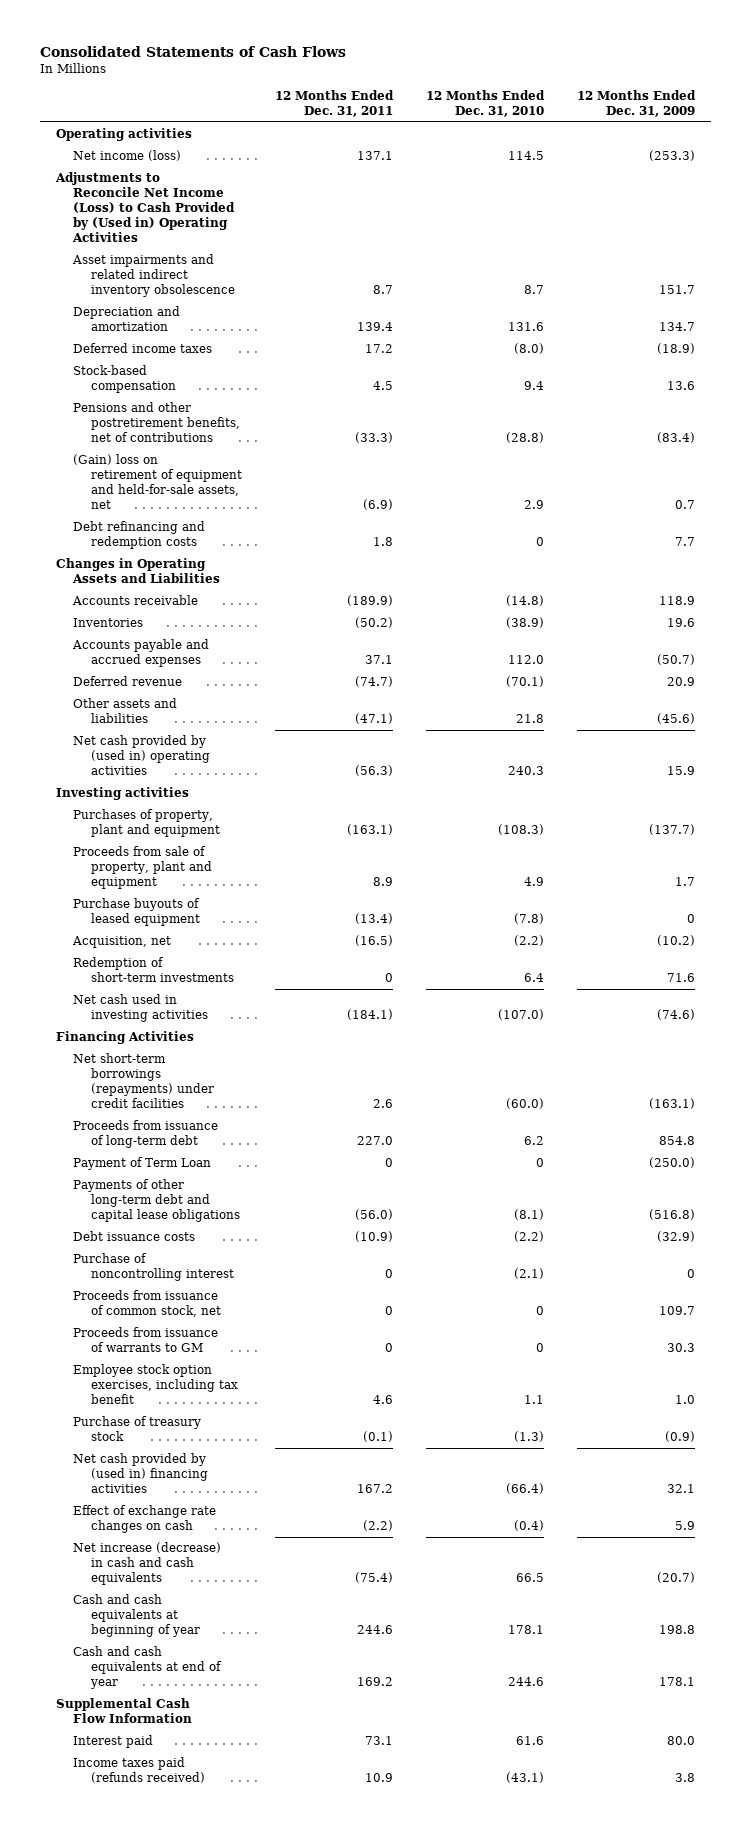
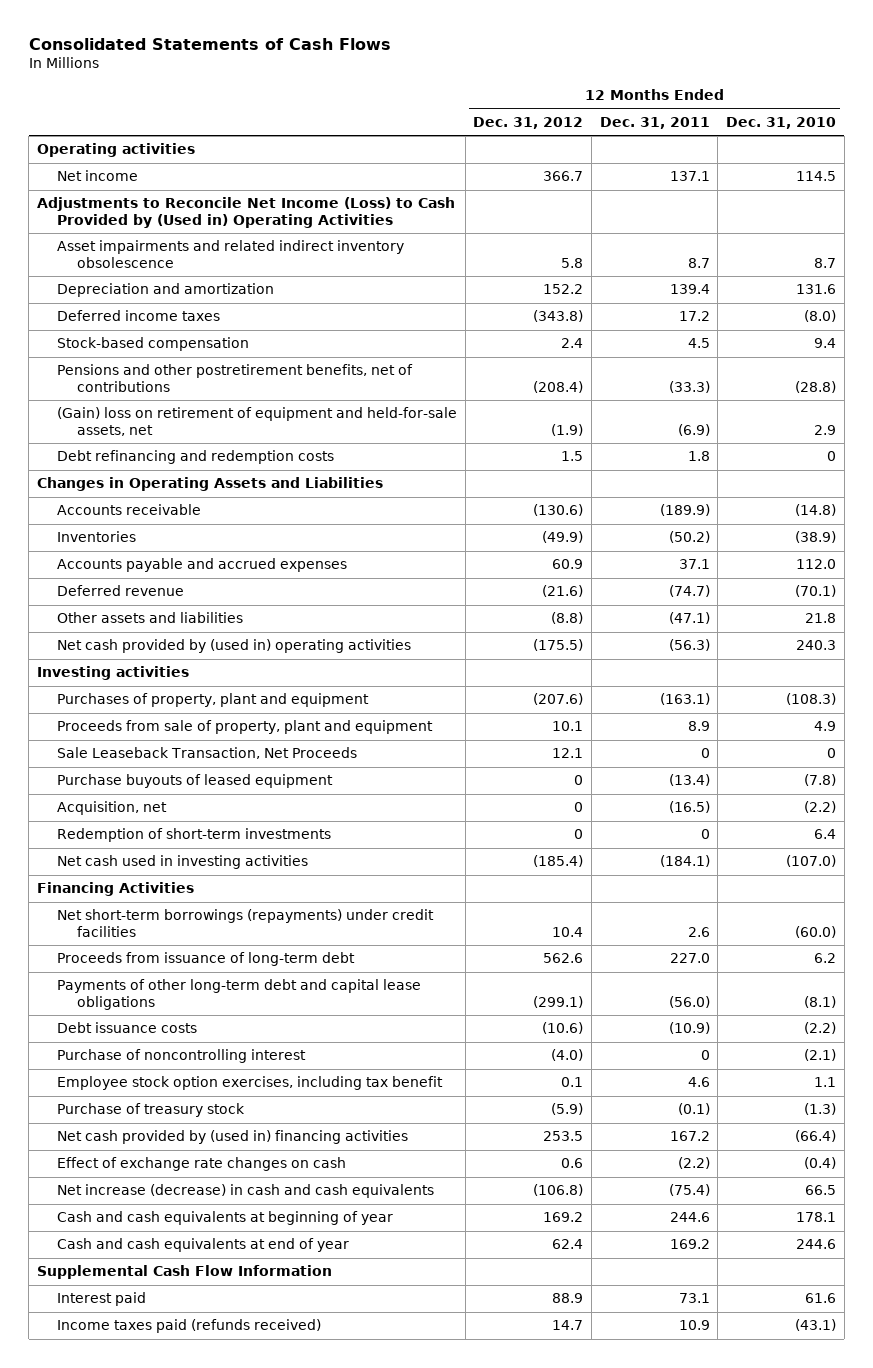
[576,89,696,117] 12 Months Ended Dec. 31, 2009 -> none
none -> [473,116,584,129] Dec. 31, 2012
[73,150,182,162] Net income (loss) -> [56,170,138,182] Net income
none -> [56,747,357,760] Sale Leaseback Transaction, Net Proceeds
[73,1157,212,1171] Payment of Term Loan -> none
[73,1290,221,1318] Proceeds from issuance of common stock, net -> none
[73,1327,219,1353] Proceeds from issuance of warrants to GM -> none

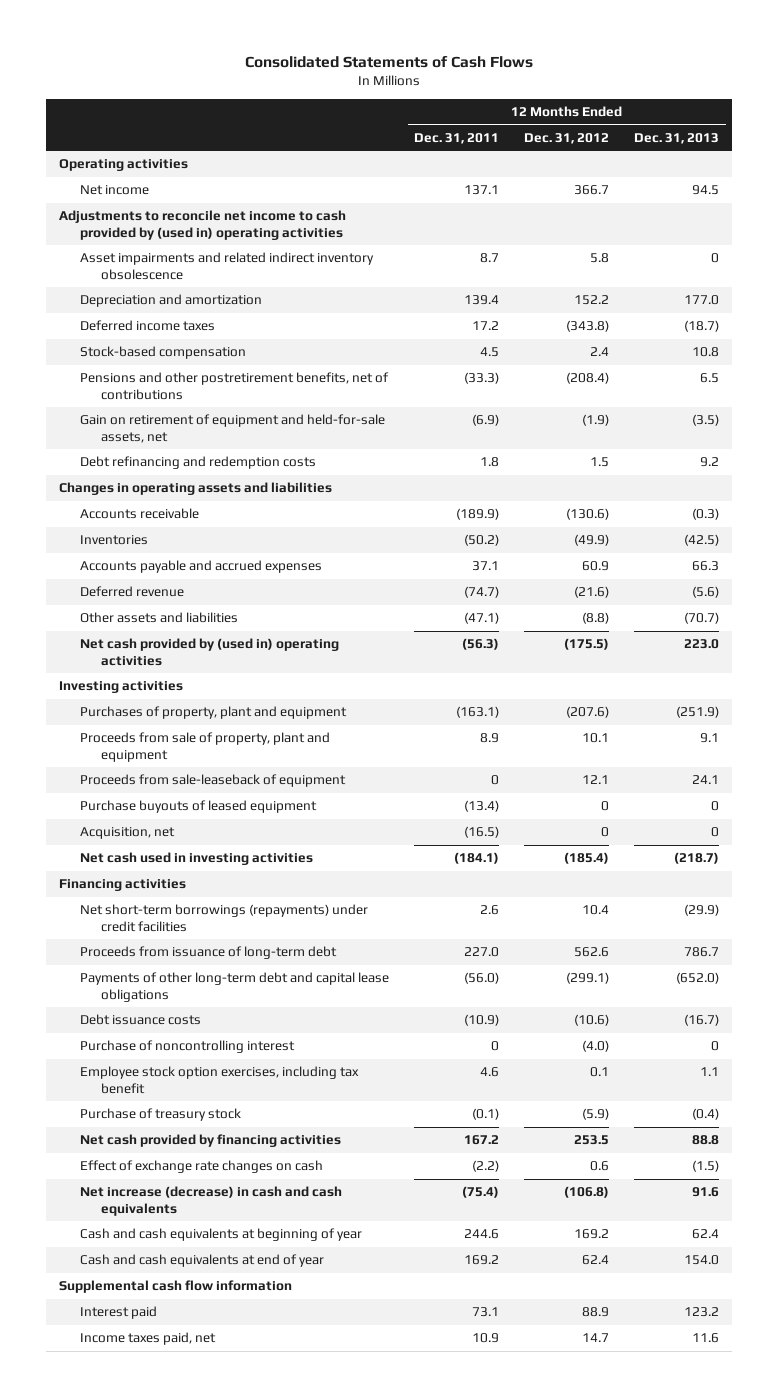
[725,116,836,129] Dec. 31, 2010 -> none
none -> [634,132,720,144] Dec. 31, 2013
[37,197,456,228] Adjustments to Reconcile Net Income (Loss) to Cash Provided by (Used in) Operating Activities -> [58,210,346,240] Adjustments to reconcile net income to cash provided by (used in) operating activities
[56,407,457,436] (Gain) loss on retirement of equipment and held-for-sale assets, net -> [79,414,385,443] Gain on retirement of equipment and held-for-sale assets, net
[37,477,384,492] Changes in Operating Assets and Liabilities -> [58,482,332,496] Changes in operating assets and liabilities
[56,747,357,760] Sale Leaseback Transaction, Net Proceeds -> [79,774,346,788] Proceeds from sale-leaseback of equipment
[56,828,331,843] Redemption of short-term investments -> none
[37,882,195,897] Financing Activities -> [58,879,186,892] Financing activities
[56,1130,408,1145] Net cash provided by (used in) financing activities -> [79,1134,341,1148] Net cash provided by financing activities
[37,1265,333,1280] Supplemental Cash Flow Information -> [58,1280,292,1294] Supplemental cash flow information
[56,1319,321,1334] Income taxes paid (refunds received) -> [79,1332,216,1346] Income taxes paid, net

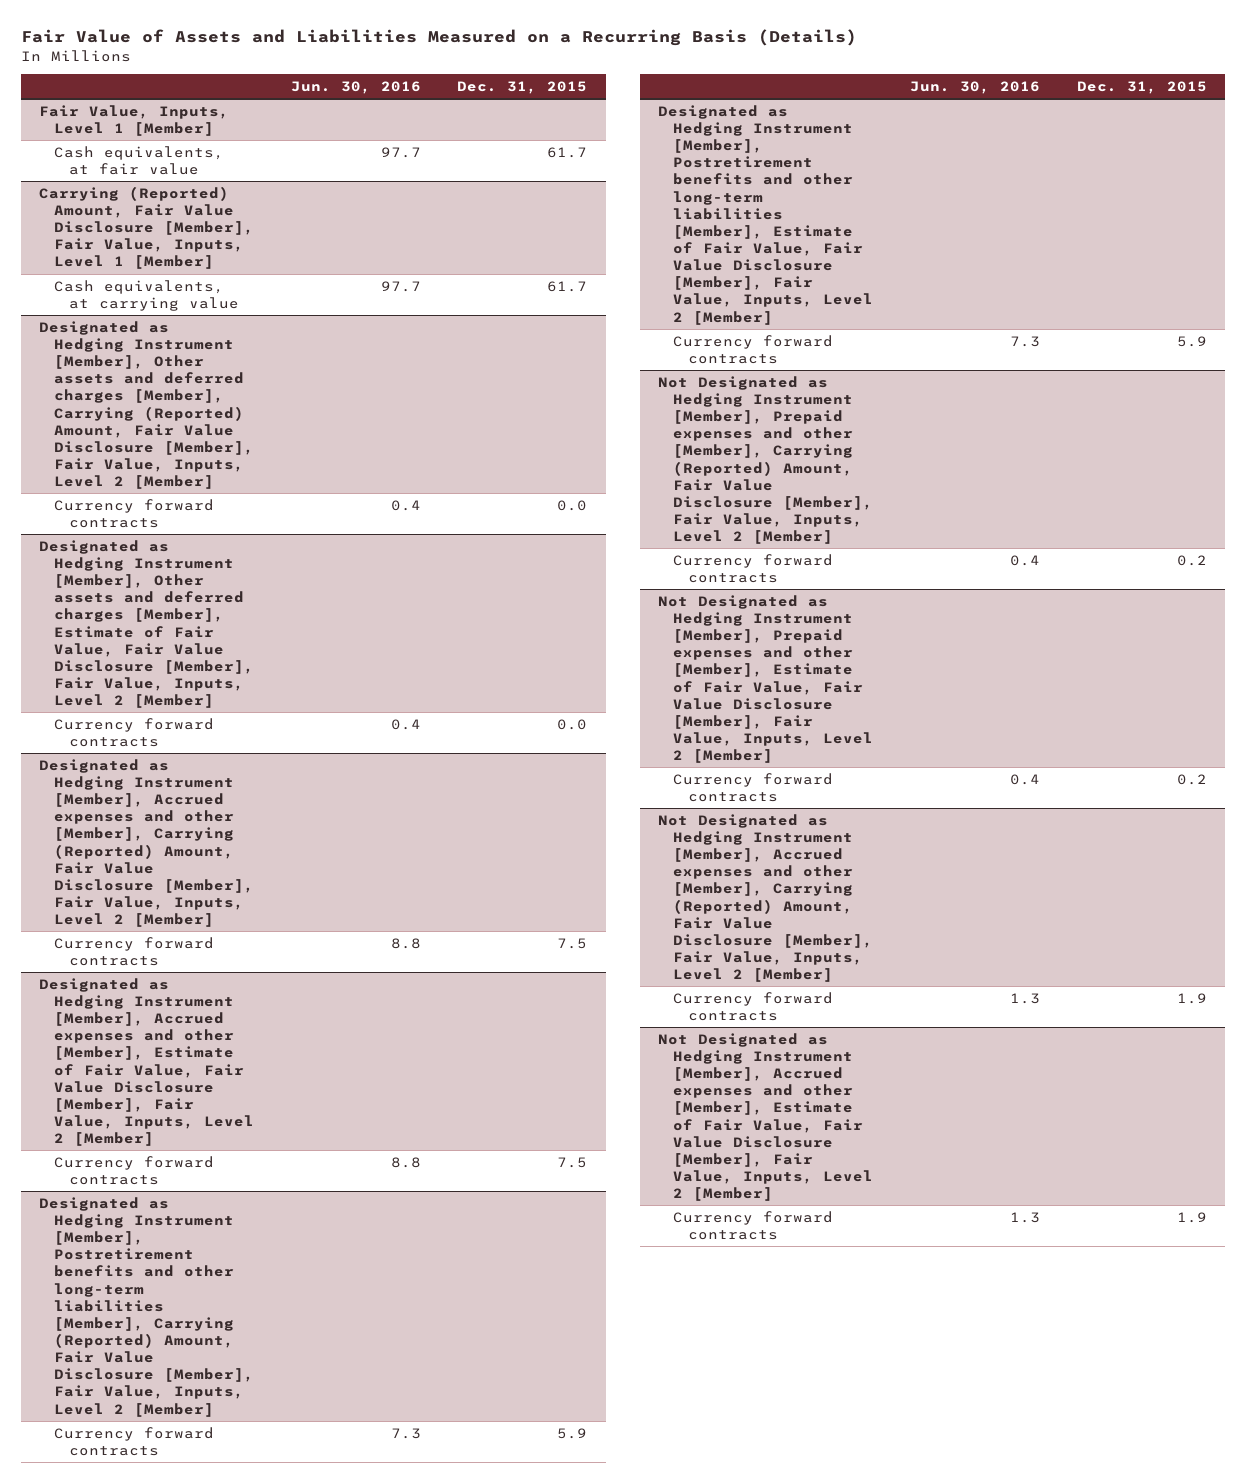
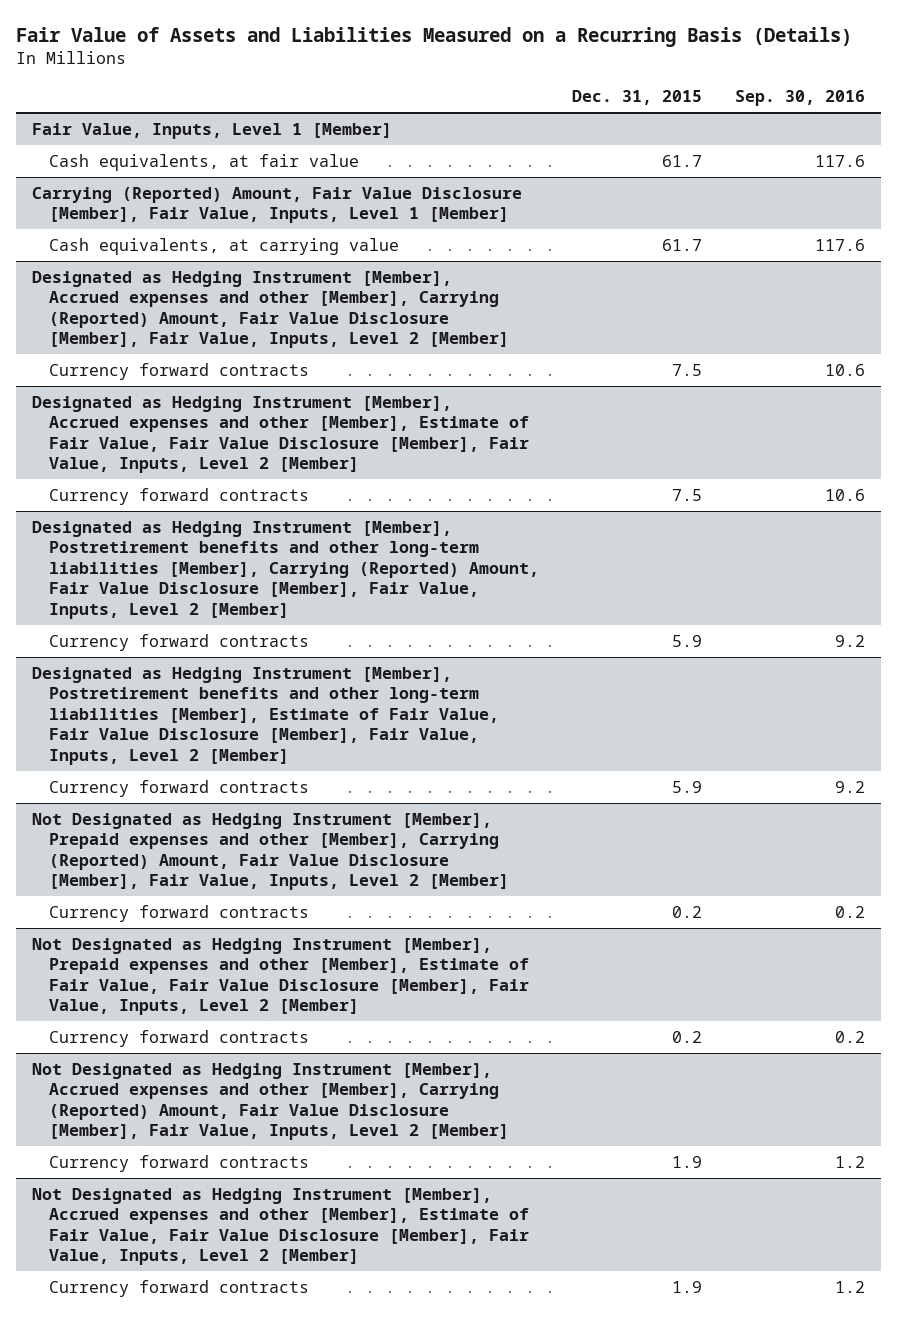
[290,80,421,94] Jun. 30, 2016 -> none
none -> [734,90,865,107] Sep. 30, 2016
[39,320,255,490] Designated as Hedging Instrument [Member], Other assets and deferred charges [Member], Carrying (Reported) Amount, Fair Value Disclosure [Member], Fair Value, Inputs, Level 2 [Member] -> none
[54,498,215,528] Currency forward contracts -> none
[39,539,255,709] Designated as Hedging Instrument [Member], Other assets and deferred charges [Member], Estimate of Fair Value, Fair Value Disclosure [Member], Fair Value, Inputs, Level 2 [Member] -> none
[54,717,215,747] Currency forward contracts -> none

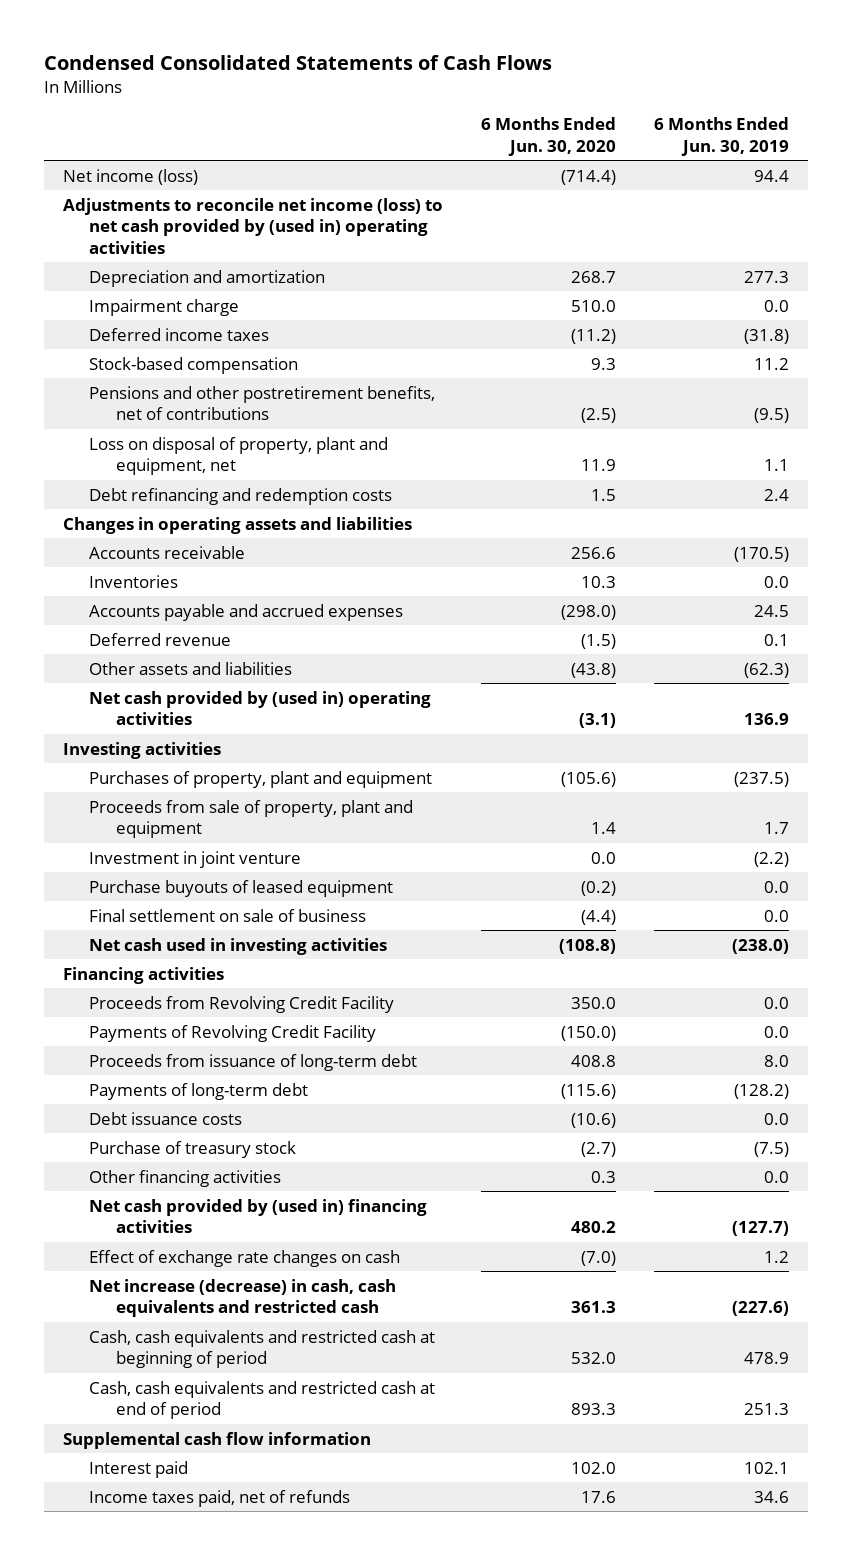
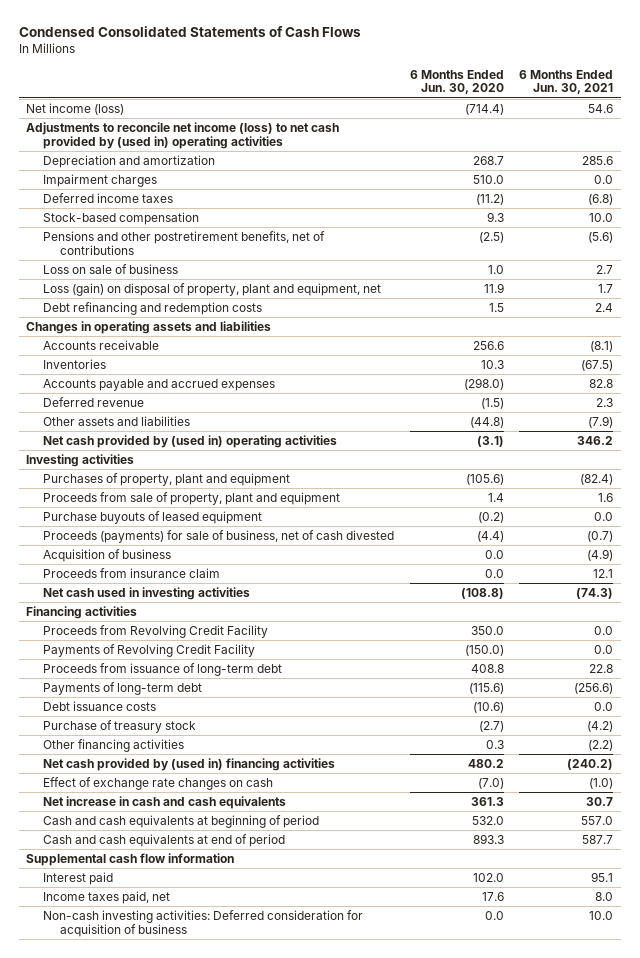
[653,116,789,156] 6 Months Ended Jun. 30, 2019 -> none
none -> [519,69,614,95] 6 Months Ended Jun. 30, 2021
[89,298,240,316] Impairment charge -> none
none -> [43,173,158,187] Impairment charges
none -> [43,263,179,274] Loss on sale of business
[89,436,389,476] Loss on disposal of property, plant and equipment, net -> [43,282,382,296] Loss (gain) on disposal of property, plant and equipment, net
[570,662,616,678] (43.8) -> [469,416,504,428] (44.8)
[89,850,302,868] Investment in joint venture -> none
[89,908,367,922] Final settlement on sale of business -> [43,529,395,543] Proceeds (payments) for sale of business, net of cash divested
none -> [43,548,172,562] Acquisition of business
none -> [43,567,221,578] Proceeds from insurance claim
[89,1278,397,1318] Net increase (decrease) in cash, cash equivalents and restricted cash -> [43,795,287,809] Net increase in cash and cash equivalents
[89,1329,436,1369] Cash, cash equivalents and restricted cash at beginning of period -> [43,814,320,828] Cash and cash equivalents at beginning of period
[89,1380,436,1420] Cash, cash equivalents and restricted cash at end of period -> [43,833,286,847] Cash and cash equivalents at end of period
[89,1489,351,1507] Income taxes paid, net of refunds -> [43,890,171,904] Income taxes paid, net
none -> [43,909,364,937] Non-cash investing activities: Deferred consideration for acquisition of business

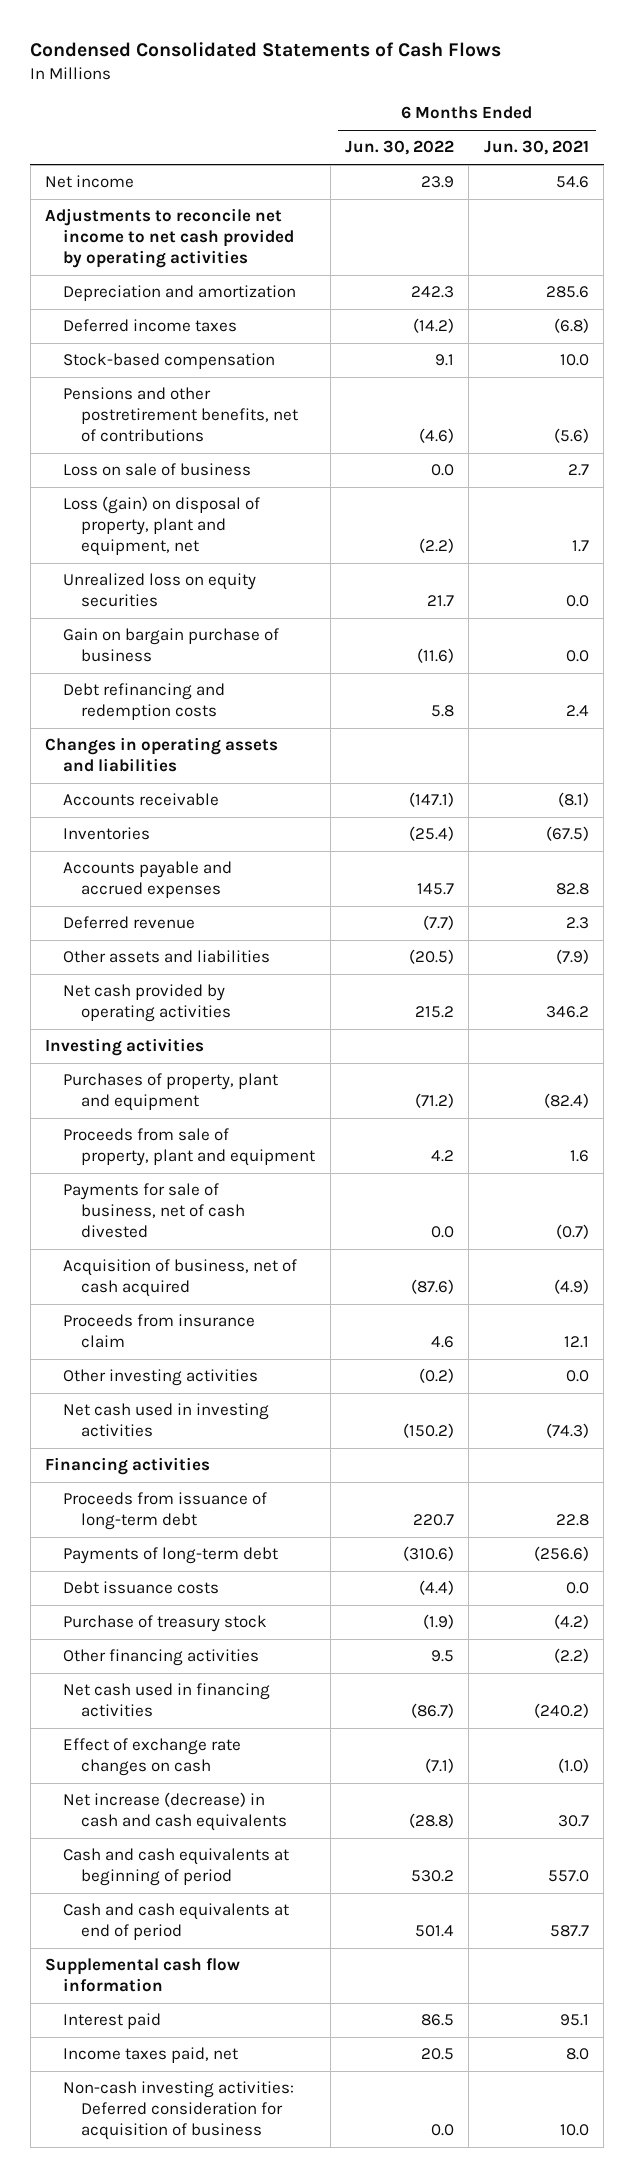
[409,69,504,95] 6 Months Ended Jun. 30, 2020 -> none
none -> [345,140,455,156] Jun. 30, 2022
[26,102,125,115] Net income (loss) -> [45,175,135,189] Net income
[26,121,340,149] Adjustments to reconcile net income (loss) to net cash provided by (used in) operating activities -> [45,208,295,269] Adjustments to reconcile net income to net cash provided by operating activities
[43,173,158,187] Impairment charges -> none
none -> [63,573,257,608] Unrealized loss on equity securities
none -> [63,628,280,663] Gain on bargain purchase of business
[43,434,338,448] Net cash provided by (used in) operating activities -> [63,984,232,1023] Net cash provided by operating activities
[43,510,263,524] Purchase buyouts of leased equipment -> none
[43,529,395,543] Proceeds (payments) for sale of business, net of cash divested -> [63,1183,246,1239] Payments for sale of business, net of cash divested
[43,548,172,562] Acquisition of business -> [63,1259,298,1298] Acquisition of business, net of cash acquired
none -> [63,1369,259,1387] Other investing activities
[43,624,269,638] Proceeds from Revolving Credit Facility -> none
[43,643,256,657] Payments of Revolving Credit Facility -> none
[43,757,336,771] Net cash provided by (used in) financing activities -> [63,1683,271,1718] Net cash used in financing activities
[43,795,287,809] Net increase in cash and cash equivalents -> [63,1792,288,1832] Net increase (decrease) in cash and cash equivalents

